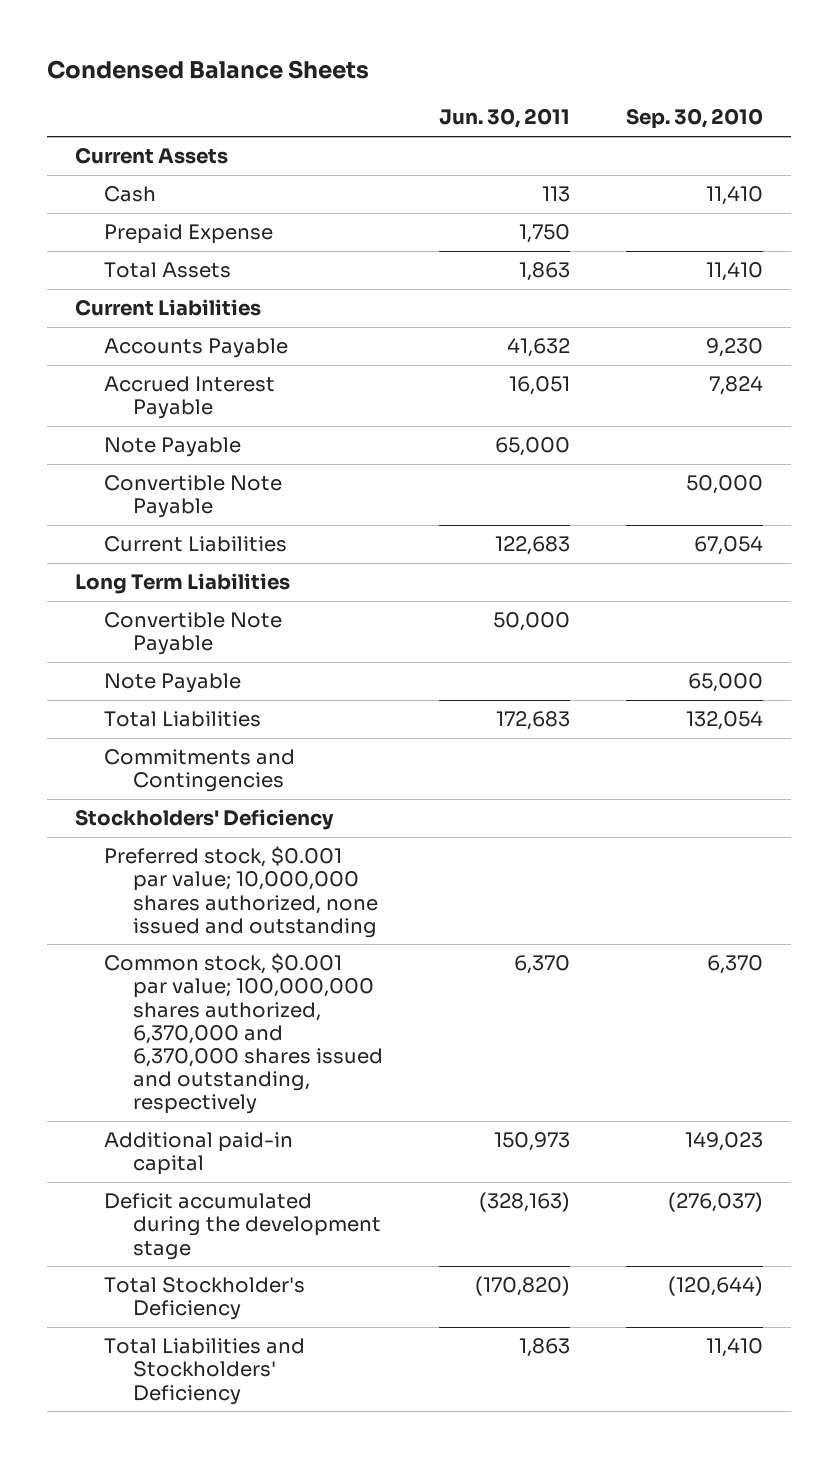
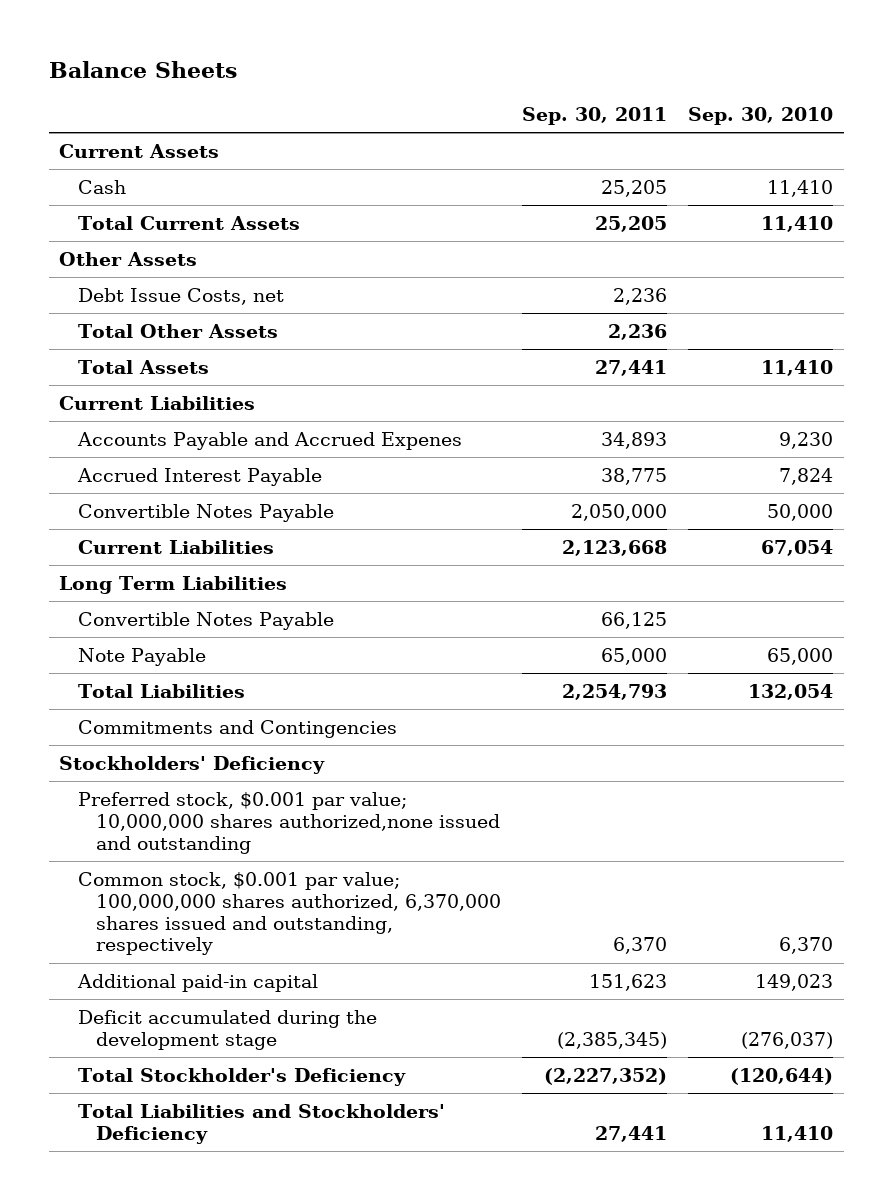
[46,60,369,80] Condensed Balance Sheets -> [48,60,237,78] Balance Sheets
[438,108,570,129] Jun. 30, 2011 -> none
none -> [522,106,668,125] Sep. 30, 2011
[103,224,273,245] Prepaid Expense -> none
none -> [77,215,300,230] Total Current Assets
none -> [59,251,198,266] Other Assets
none -> [77,287,284,305] Debt Issue Costs, net
none -> [77,323,278,338] Total Other Assets
[103,338,288,359] Accounts Payable -> [76,431,462,450] Accounts Payable and Accrued Expenes
[103,437,241,458] Note Payable -> none
[103,475,282,519] Convertible Note Payable -> [77,503,334,522] Convertible Notes Payable
[103,612,282,656] Convertible Note Payable -> [77,611,334,630] Convertible Notes Payable
[103,846,378,938] Preferred stock, $0.001 par value; 10,000,000 shares authorized, none issued and outstanding -> [77,791,501,854] Preferred stock, $0.001 par value; 10,000,000 shares authorized,none issued and outstanding
[103,953,383,1115] Common stock, $0.001 par value; 100,000,000 shares authorized, 6,370,000 and 6,370,000 shares issued and outstanding, respectively -> [77,871,502,956] Common stock, $0.001 par value; 100,000,000 shares authorized, 6,370,000 shares issued and outstanding, respectively

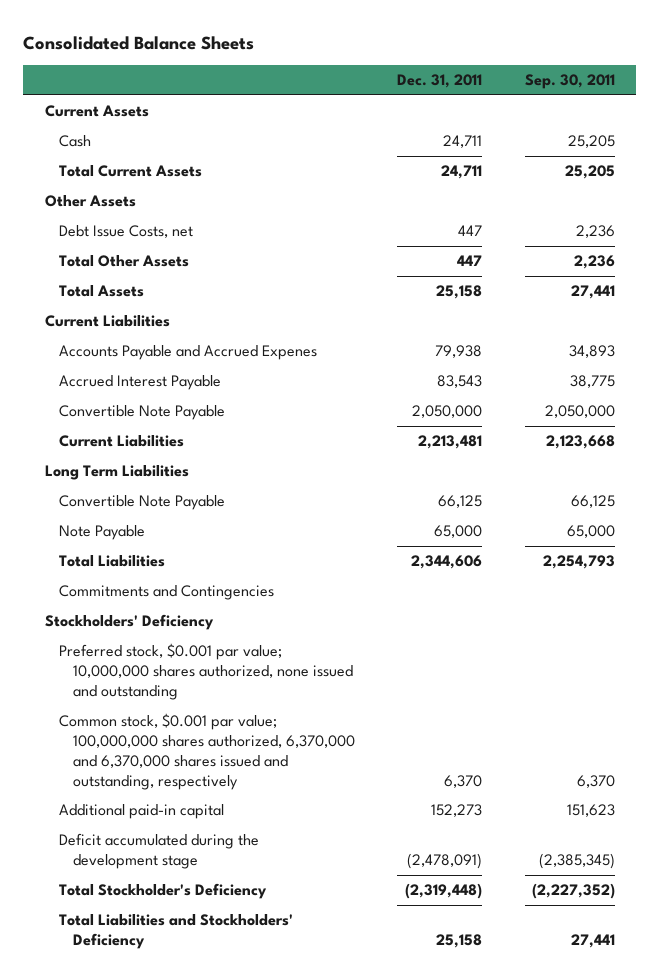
[48,60,237,78] Balance Sheets -> [23,35,255,50] Consolidated Balance Sheets
[688,106,834,125] Sep. 30, 2010 -> none
none -> [397,74,483,89] Dec. 31, 2011
[77,503,334,522] Convertible Notes Payable -> [58,405,225,421] Convertible Note Payable
[77,611,334,630] Convertible Notes Payable -> [58,495,225,511] Convertible Note Payable
[77,791,501,854] Preferred stock, $0.001 par value; 10,000,000 shares authorized,none issued and outstanding -> [58,643,353,700] Preferred stock, $0.001 par value; 10,000,000 shares authorized, none issued and outstanding
[77,871,502,956] Common stock, $0.001 par value; 100,000,000 shares authorized, 6,370,000 shares issued and outstanding, respectively -> [58,713,355,790] Common stock, $0.001 par value; 100,000,000 shares authorized, 6,370,000 and 6,370,000 shares issued and outstanding, respectively

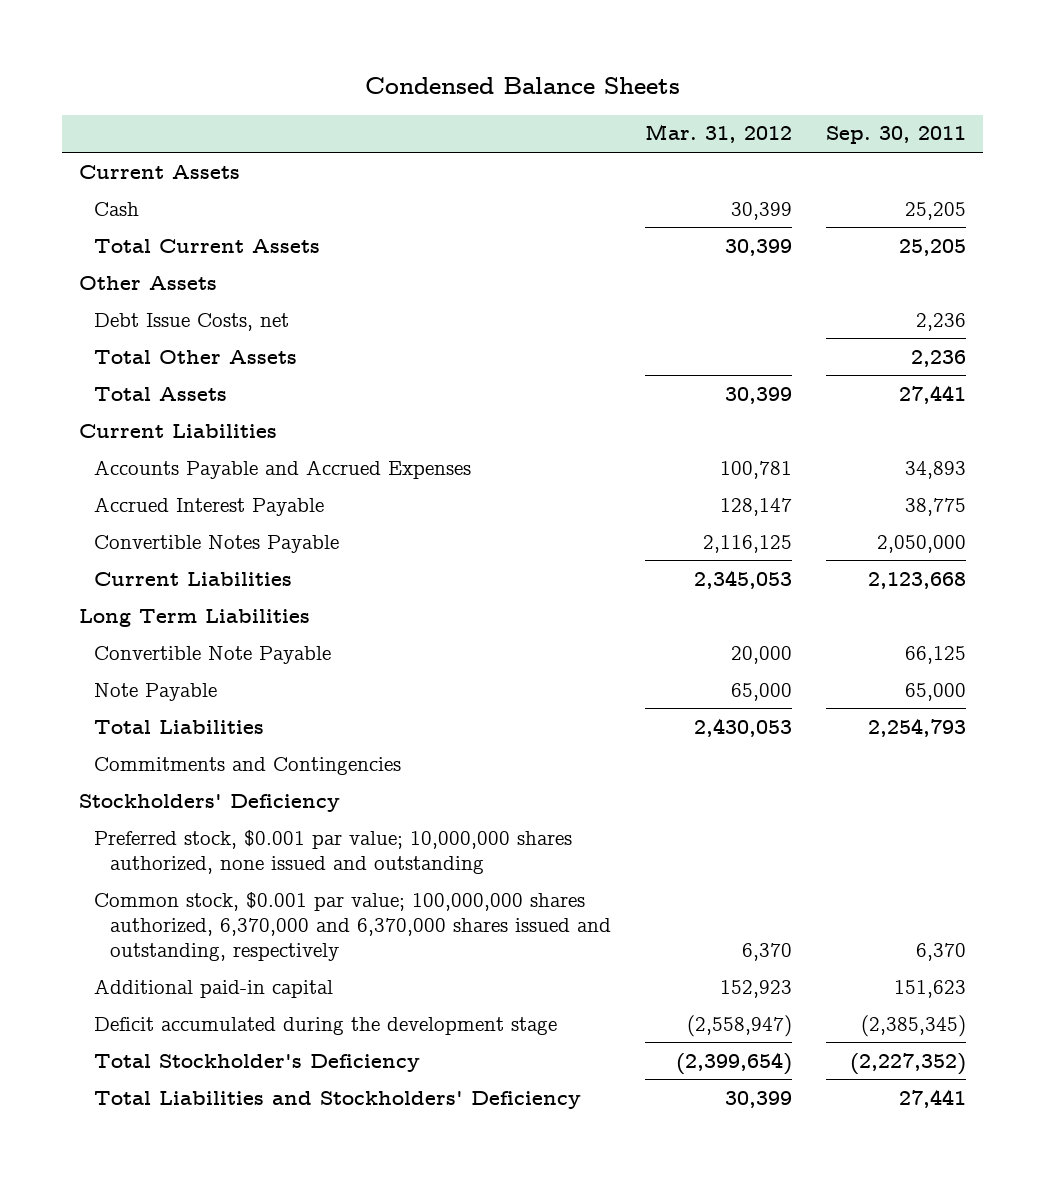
[23,35,255,50] Consolidated Balance Sheets -> [364,77,680,95] Condensed Balance Sheets
[397,74,483,89] Dec. 31, 2011 -> none
none -> [644,124,792,144] Mar. 31, 2012
[58,345,317,361] Accounts Payable and Accrued Expenes -> [94,459,472,479] Accounts Payable and Accrued Expenses
[58,405,225,421] Convertible Note Payable -> [94,534,340,553] Convertible Notes Payable

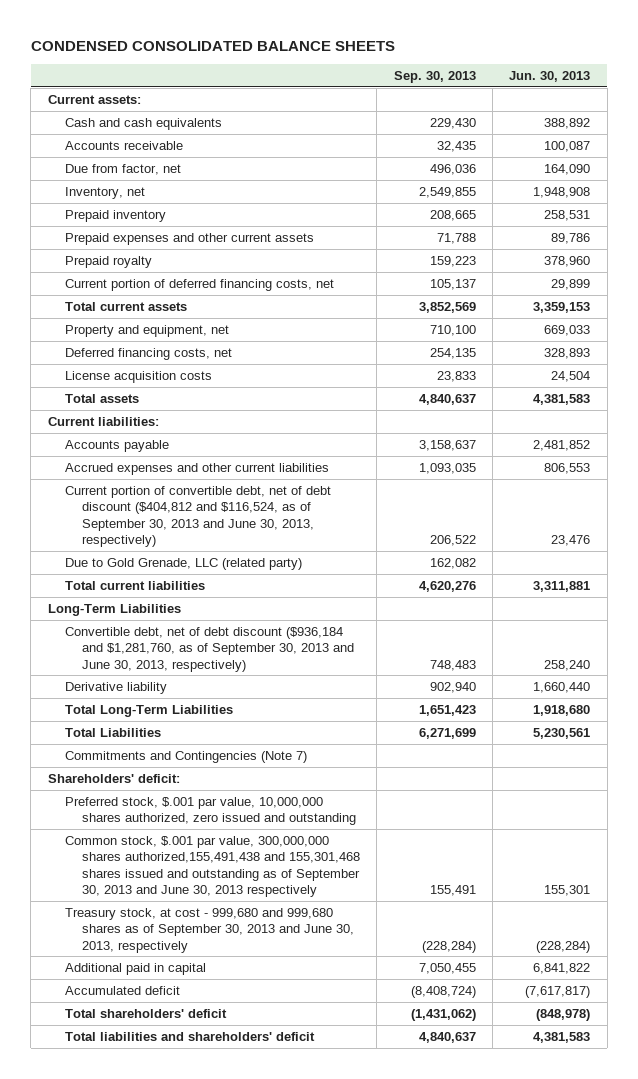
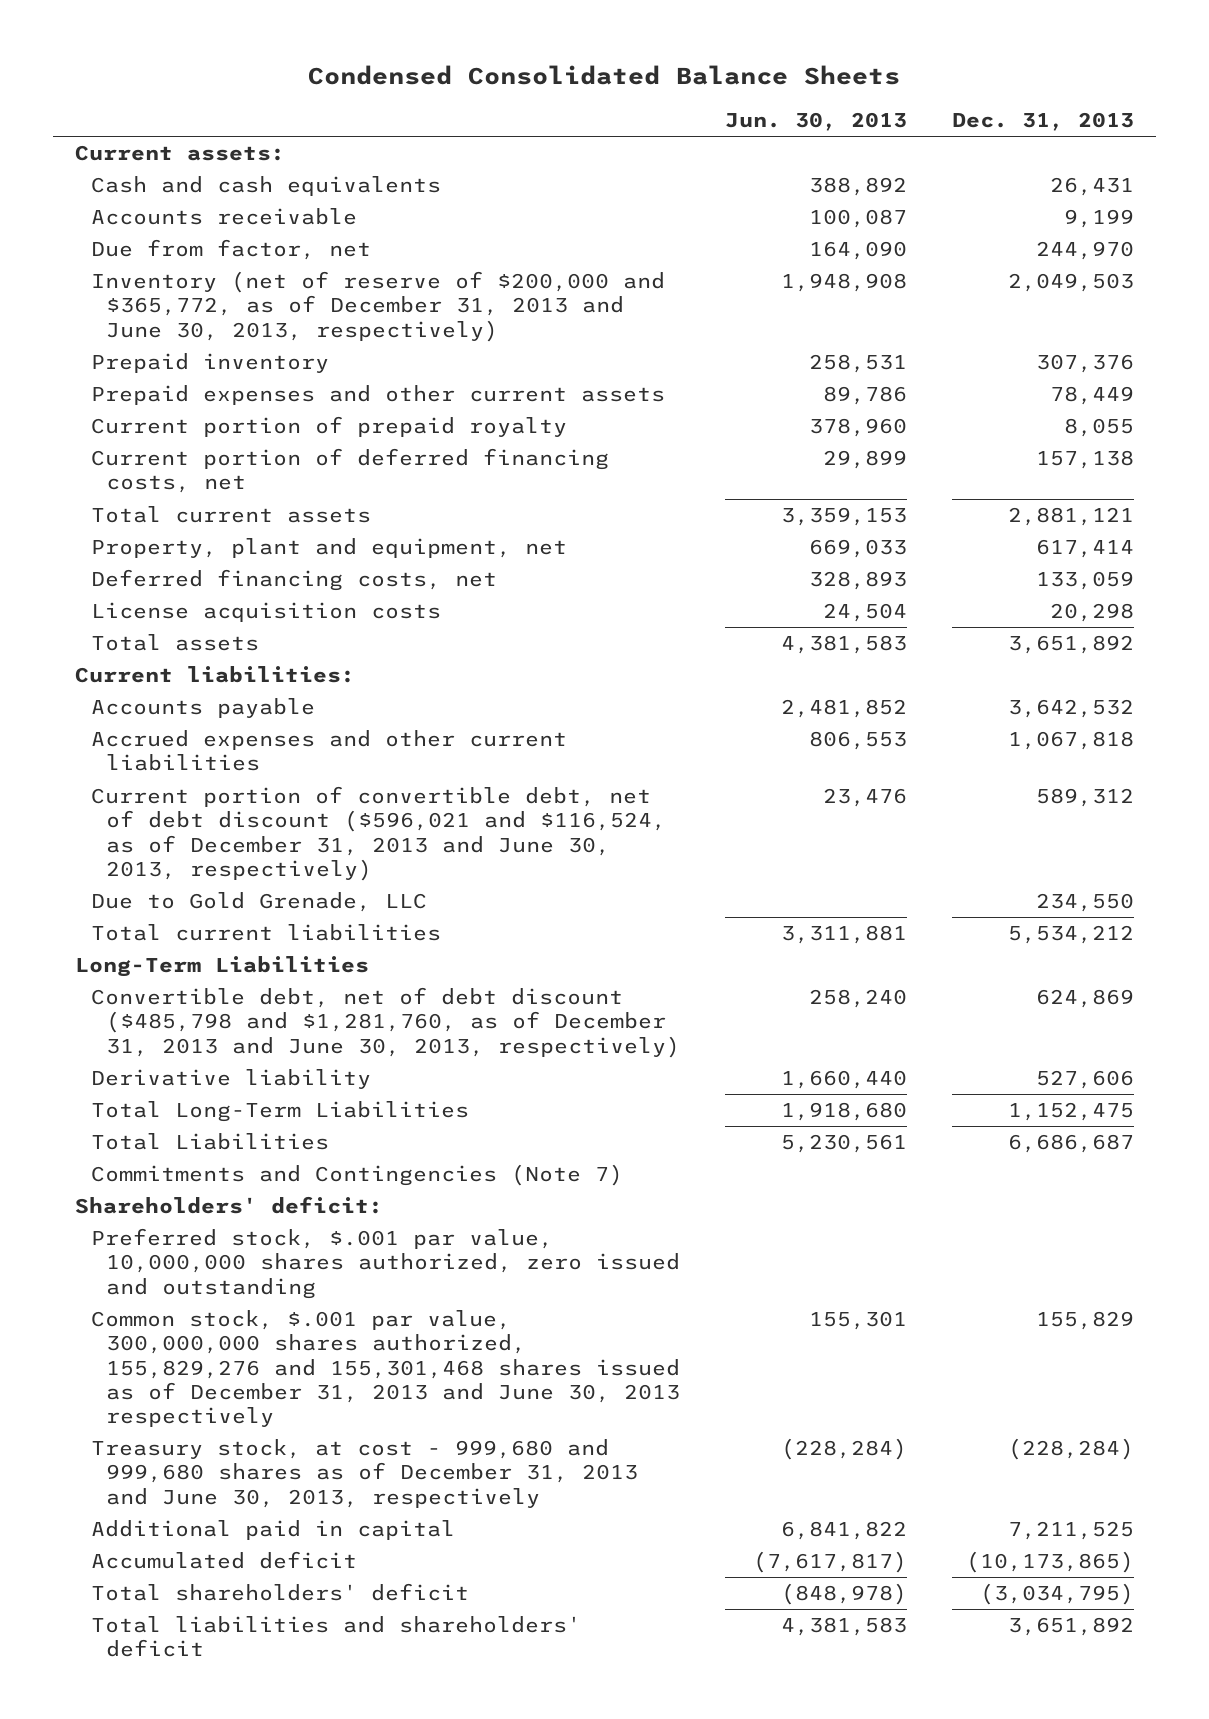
[30,40,395,51] CONDENSED CONSOLIDATED BALANCE SHEETS -> [308,64,901,85] Condensed Consolidated Balance Sheets
[393,71,476,84] Sep. 30, 2013 -> none
none -> [951,112,1134,132] Dec. 31, 2013
[64,186,145,199] Inventory, net -> [90,271,665,342] Inventory (net of reserve of $200,000 and $365,772, as of December 31, 2013 and June 30, 2013, respectively)
[64,255,152,268] Prepaid royalty -> [90,416,567,438] Current portion of prepaid royalty
[64,324,229,337] Property and equipment, net -> [90,538,567,559] Property, plant and equipment, net
[64,485,331,547] Current portion of convertible debt, net of debt discount ($404,812 and $116,524, as of September 30, 2013 and June 30, 2013, respectively) -> [90,786,667,881] Current portion of convertible debt, net of debt discount ($596,021 and $116,524, as of December 31, 2013 and June 30, 2013, respectively)
[64,557,302,570] Due to Gold Grenade, LLC (related party) -> [90,892,427,913] Due to Gold Grenade, LLC
[64,626,354,672] Convertible debt, net of debt discount ($936,184 and $1,281,760, as of September 30, 2013 and June 30, 2013, respectively) -> [90,987,681,1058] Convertible debt, net of debt discount ($485,798 and $1,281,760, as of December 31, 2013 and June 30, 2013, respectively)
[64,835,360,897] Common stock, $.001 par value, 300,000,000 shares authorized,155,491,438 and 155,301,468 shares issued and outstanding as of September 30, 2013 and June 30, 2013 respectively -> [90,1310,681,1427] Common stock, $.001 par value, 300,000,000 shares authorized, 155,829,276 and 155,301,468 shares issued as of December 31, 2013 and June 30, 2013 respectively
[64,907,354,953] Treasury stock, at cost - 999,680 and 999,680 shares as of September 30, 2013 and June 30, 2013, respectively -> [90,1439,639,1508] Treasury stock, at cost - 999,680 and 999,680 shares as of December 31, 2013 and June 30, 2013, respectively

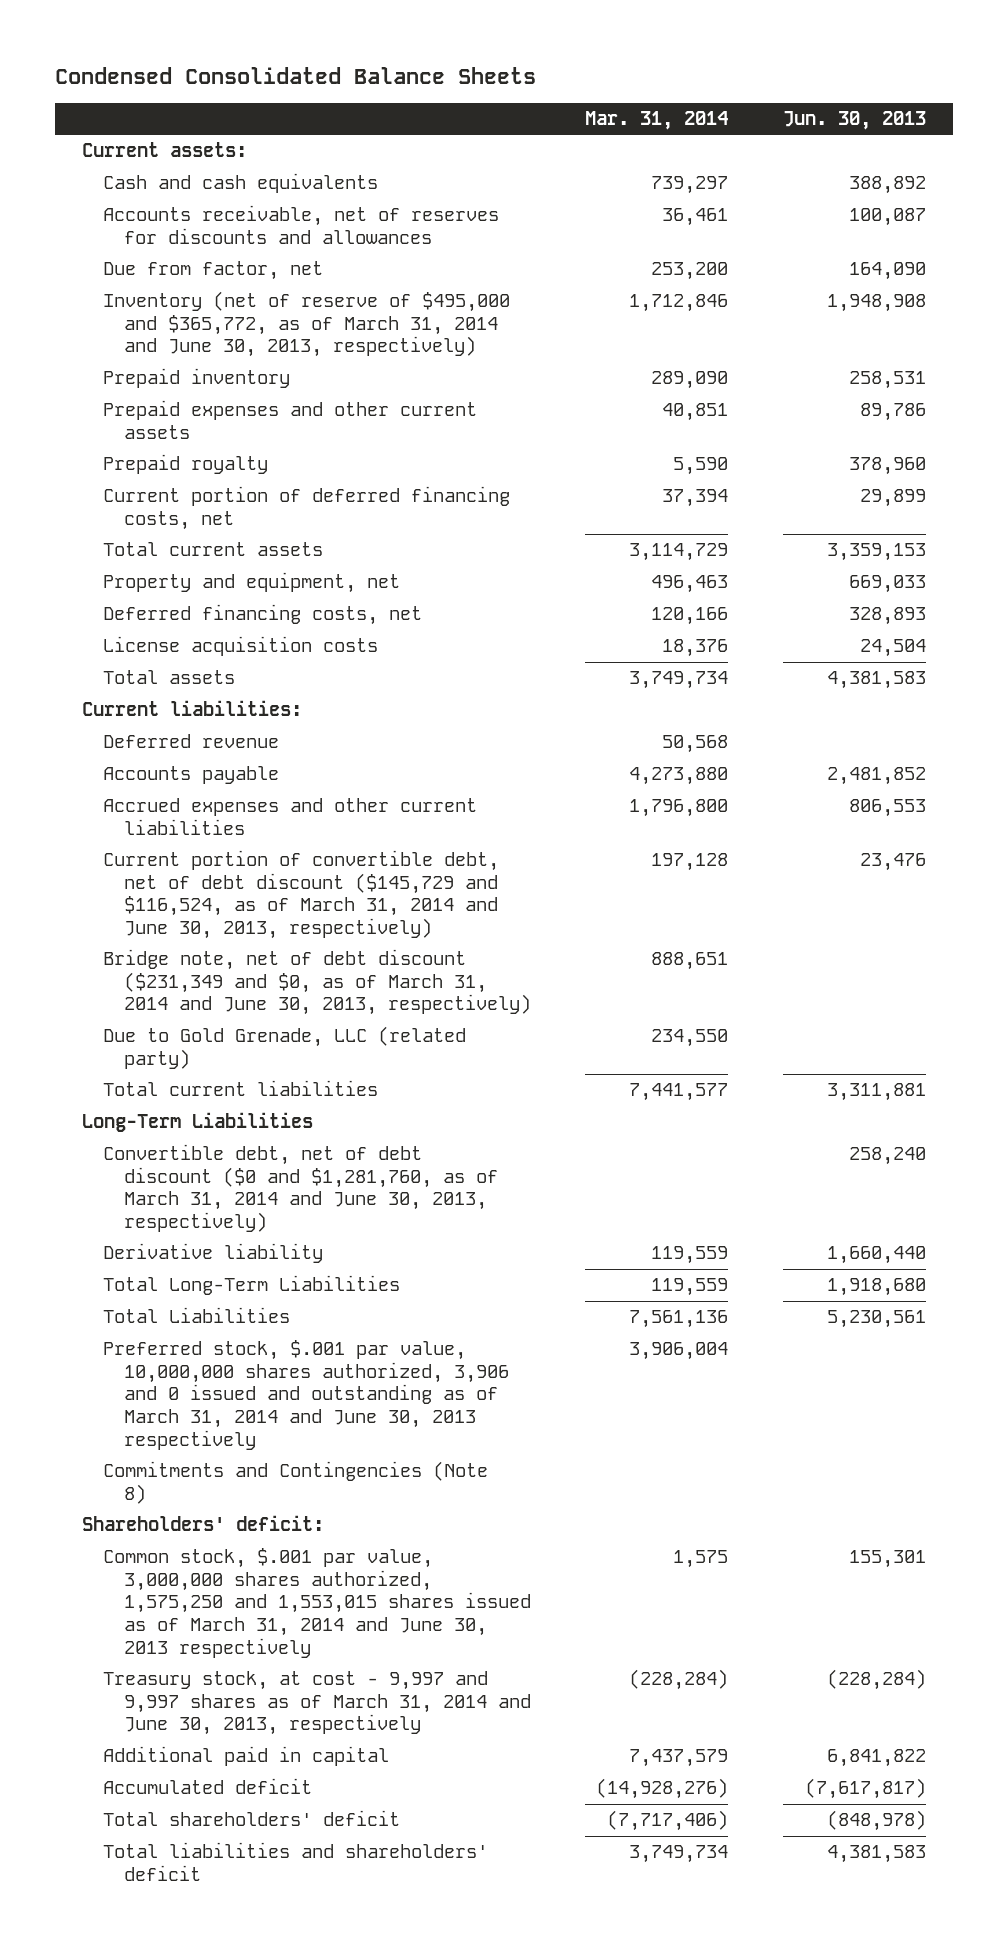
[951,112,1134,132] Dec. 31, 2013 -> none
none -> [585,111,729,131] Mar. 31, 2014
[90,208,357,226] Accounts receivable -> [103,205,500,244] Accounts receivable, net of reserves for discounts and allowances
[90,271,665,342] Inventory (net of reserve of $200,000 and $365,772, as of December 31, 2013 and June 30, 2013, respectively) -> [103,291,511,358] Inventory (net of reserve of $495,000 and $365,772, as of March 31, 2014 and June 30, 2013, respectively)
[90,416,567,438] Current portion of prepaid royalty -> [103,454,269,475] Prepaid royalty
[90,538,567,559] Property, plant and equipment, net -> [103,572,401,594] Property and equipment, net
none -> [103,734,280,749] Deferred revenue
[90,786,667,881] Current portion of convertible debt, net of debt discount ($596,021 and $116,524, as of December 31, 2013 and June 30, 2013, respectively) -> [103,850,500,939] Current portion of convertible debt, net of debt discount ($145,729 and $116,524, as of March 31, 2014 and June 30, 2013, respectively)
none -> [103,949,532,1016] Bridge note, net of debt discount ($231,349 and $0, as of March 31, 2014 and June 30, 2013, respectively)
[90,892,427,913] Due to Gold Grenade, LLC -> [103,1026,467,1069] Due to Gold Grenade, LLC (related party)
[90,987,681,1058] Convertible debt, net of debt discount ($485,798 and $1,281,760, as of December 31, 2013 and June 30, 2013, respectively) -> [103,1144,499,1232] Convertible debt, net of debt discount ($0 and $1,281,760, as of March 31, 2014 and June 30, 2013, respectively)
none -> [103,1340,510,1450] Preferred stock, $.001 par value, 10,000,000 shares authorized, 3,906 and 0 issued and outstanding as of March 31, 2014 and June 30, 2013 respectively
[90,1164,623,1187] Commitments and Contingencies (Note 7) -> [103,1461,489,1504] Commitments and Contingencies (Note 8)
[90,1228,681,1299] Preferred stock, $.001 par value, 10,000,000 shares authorized, zero issued and outstanding -> none
[90,1310,681,1427] Common stock, $.001 par value, 300,000,000 shares authorized, 155,829,276 and 155,301,468 shares issued as of December 31, 2013 and June 30, 2013 respectively -> [103,1548,532,1658] Common stock, $.001 par value, 3,000,000 shares authorized, 1,575,250 and 1,553,015 shares issued as of March 31, 2014 and June 30, 2013 respectively
[90,1439,639,1508] Treasury stock, at cost - 999,680 and 999,680 shares as of December 31, 2013 and June 30, 2013, respectively -> [103,1671,532,1736] Treasury stock, at cost - 9,997 and 9,997 shares as of March 31, 2014 and June 30, 2013, respectively

